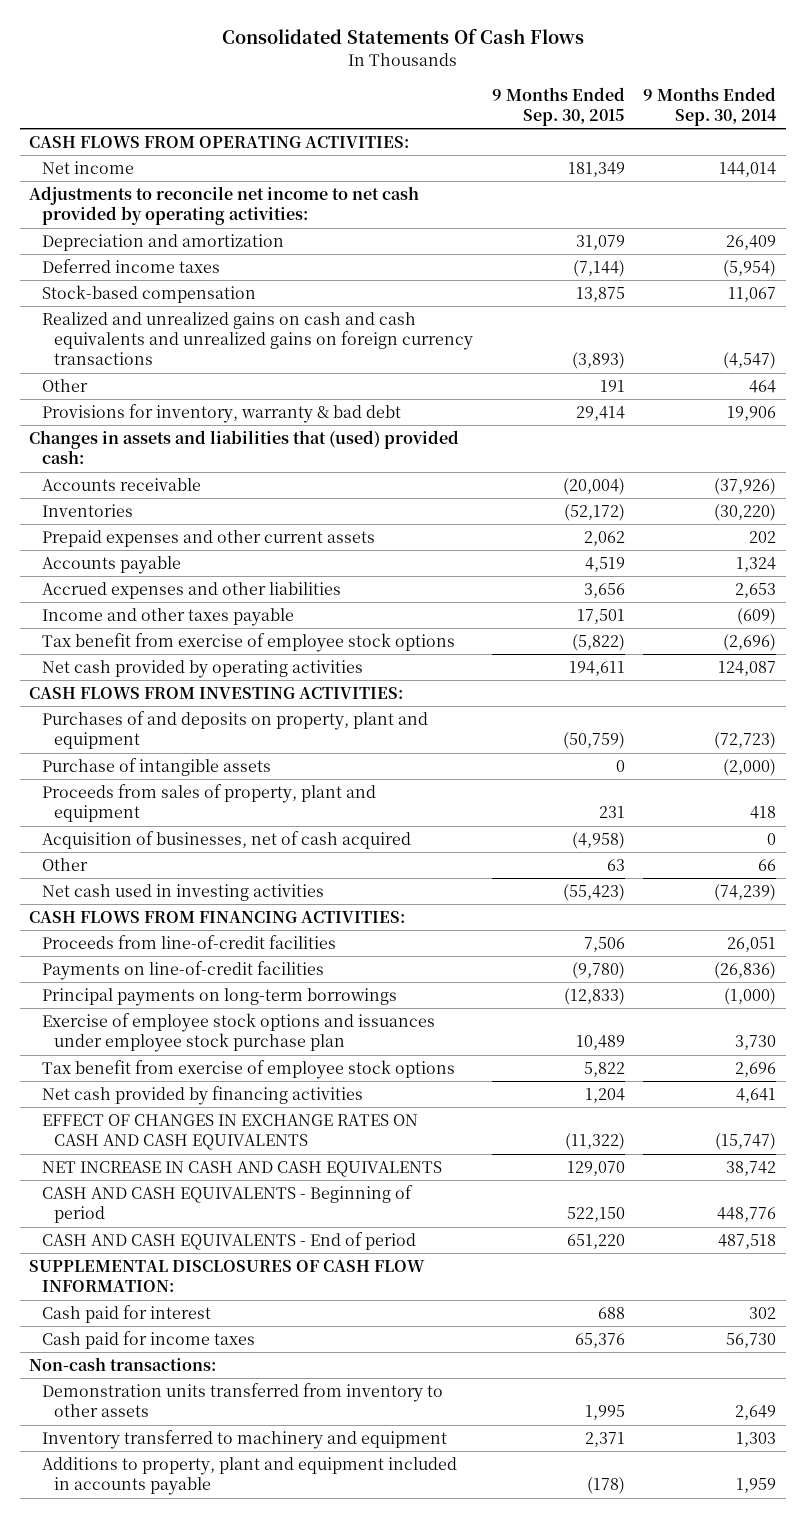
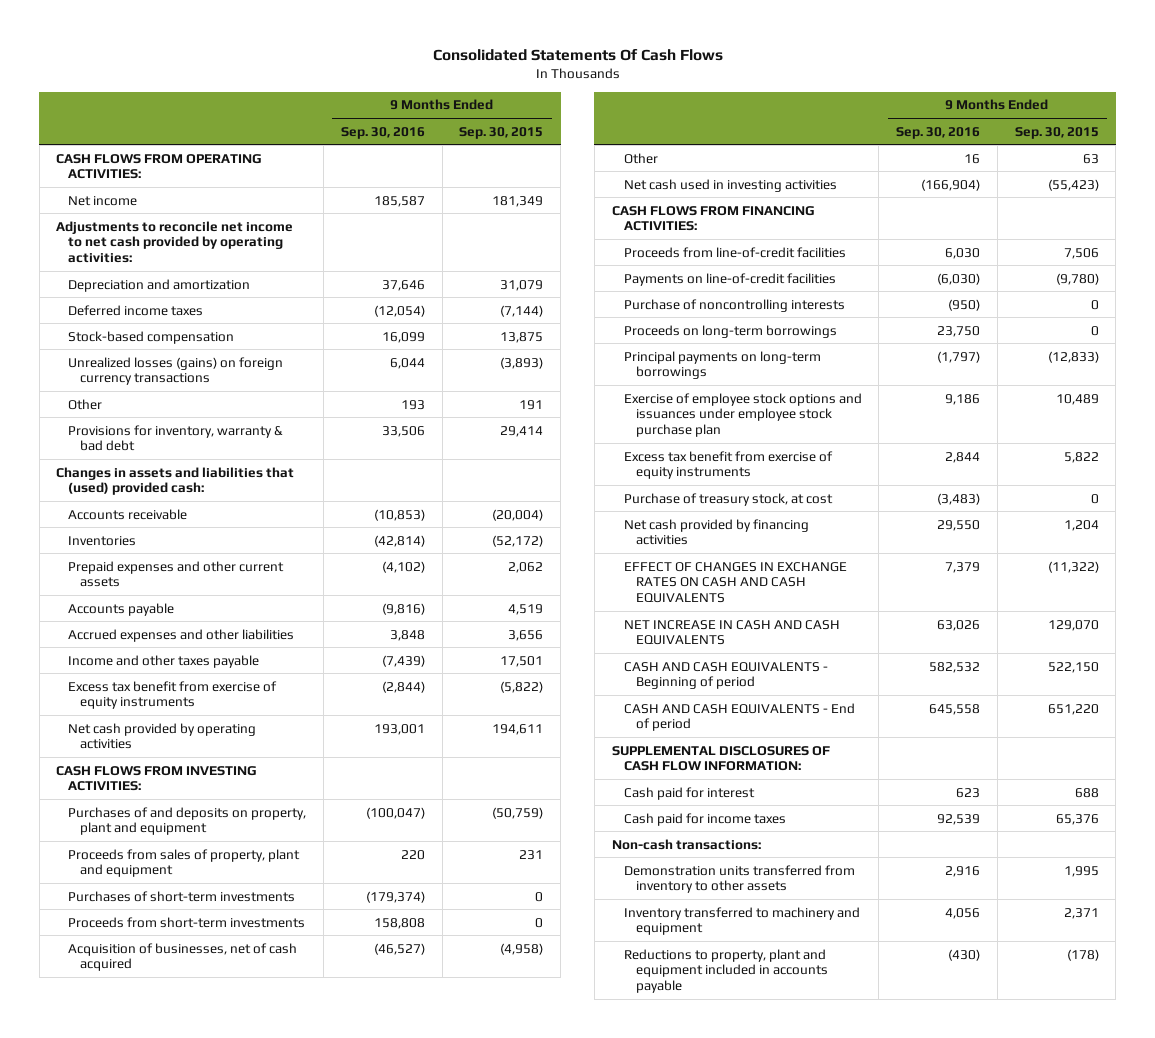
[643,86,778,126] 9 Months Ended Sep. 30, 2014 -> none
none -> [340,126,425,139] Sep. 30, 2016
[41,311,473,366] Realized and unrealized gains on cash and cash equivalents and unrealized gains on foreign currency transactions -> [68,356,284,386] Unrealized losses (gains) on foreign currency transactions
[41,632,455,652] Tax benefit from exercise of employee stock options -> [68,680,278,710] Excess tax benefit from exercise of equity instruments
[41,757,271,776] Purchase of intangible assets -> none
none -> [68,890,296,902] Purchases of short-term investments
none -> [68,916,306,928] Proceeds from short-term investments
none -> [623,298,845,312] Purchase of noncontrolling interests
none -> [623,324,837,338] Proceeds on long-term borrowings
[41,1059,455,1079] Tax benefit from exercise of employee stock options -> [623,450,833,480] Excess tax benefit from exercise of equity instruments
none -> [623,492,833,506] Purchase of treasury stock, at cost
[41,1456,457,1496] Additions to property, plant and equipment included in accounts payable -> [623,948,828,994] Reductions to property, plant and equipment included in accounts payable

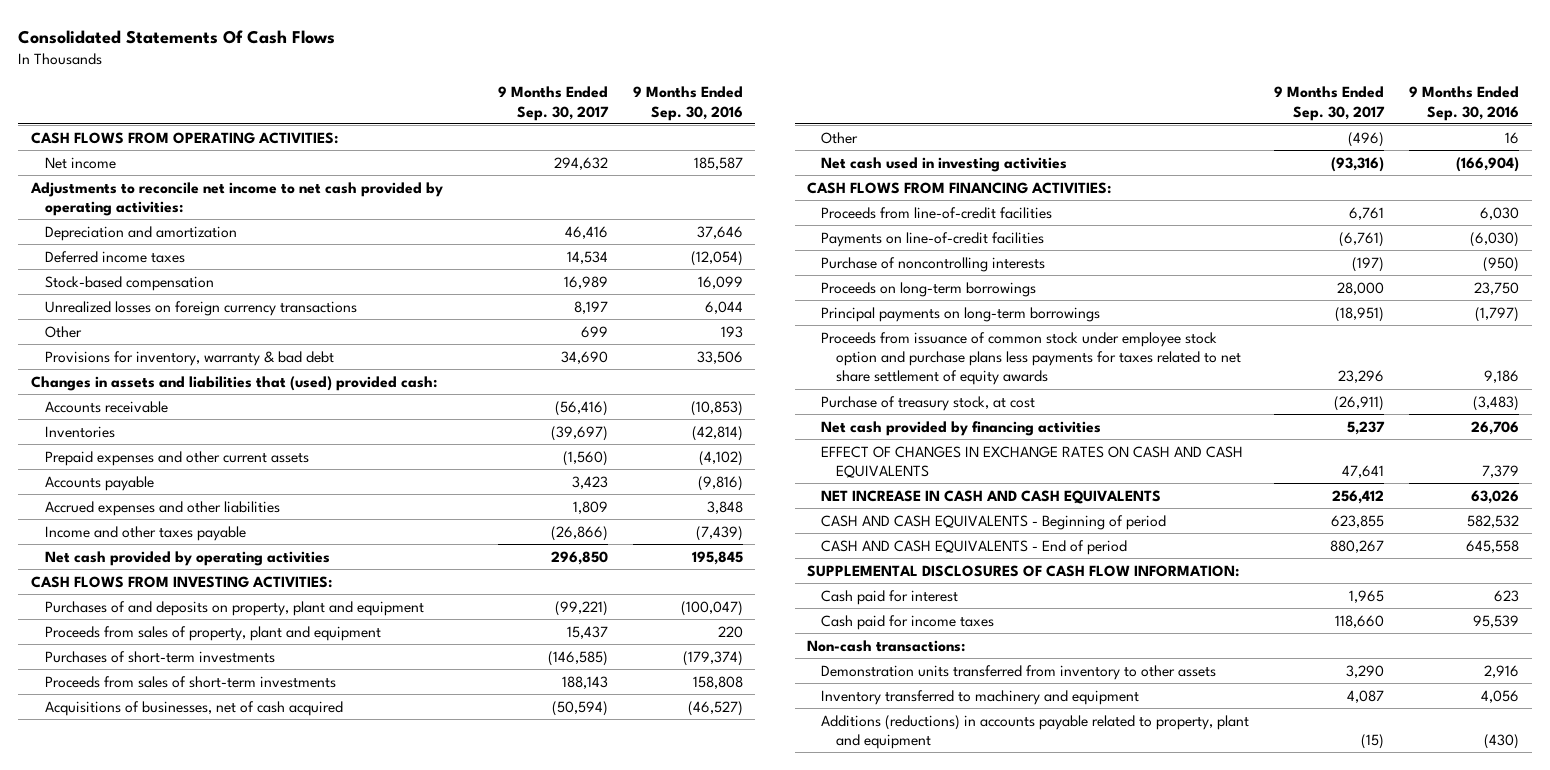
[459,126,544,139] Sep. 30, 2015 -> none
none -> [497,86,609,121] 9 Months Ended Sep. 30, 2017
[68,356,284,386] Unrealized losses (gains) on foreign currency transactions -> [44,300,357,316] Unrealized losses on foreign currency transactions
[68,680,278,710] Excess tax benefit from exercise of equity instruments -> none
[373,723,425,735] 193,001 -> [691,550,743,565] 195,845
[68,916,306,928] Proceeds from short-term investments -> [44,675,336,688] Proceeds from sales of short-term investments
[68,942,298,972] Acquisition of businesses, net of cash acquired -> [44,700,343,716] Acquisitions of businesses, net of cash acquired
[623,450,833,480] Excess tax benefit from exercise of equity instruments -> none
[623,392,862,438] Exercise of employee stock options and issuances under employee stock purchase plan -> [821,331,1241,386] Proceeds from issuance of common stock under employee stock option and purchase plans less payments for taxes related to net share settlement of equity awards
[937,519,981,531] 29,550 -> [1471,420,1520,435] 26,706
[937,813,981,825] 92,539 -> [1473,614,1520,628] 95,539
[623,948,828,994] Reductions to property, plant and equipment included in accounts payable -> [821,714,1250,749] Additions (reductions) in accounts payable related to property, plant and equipment

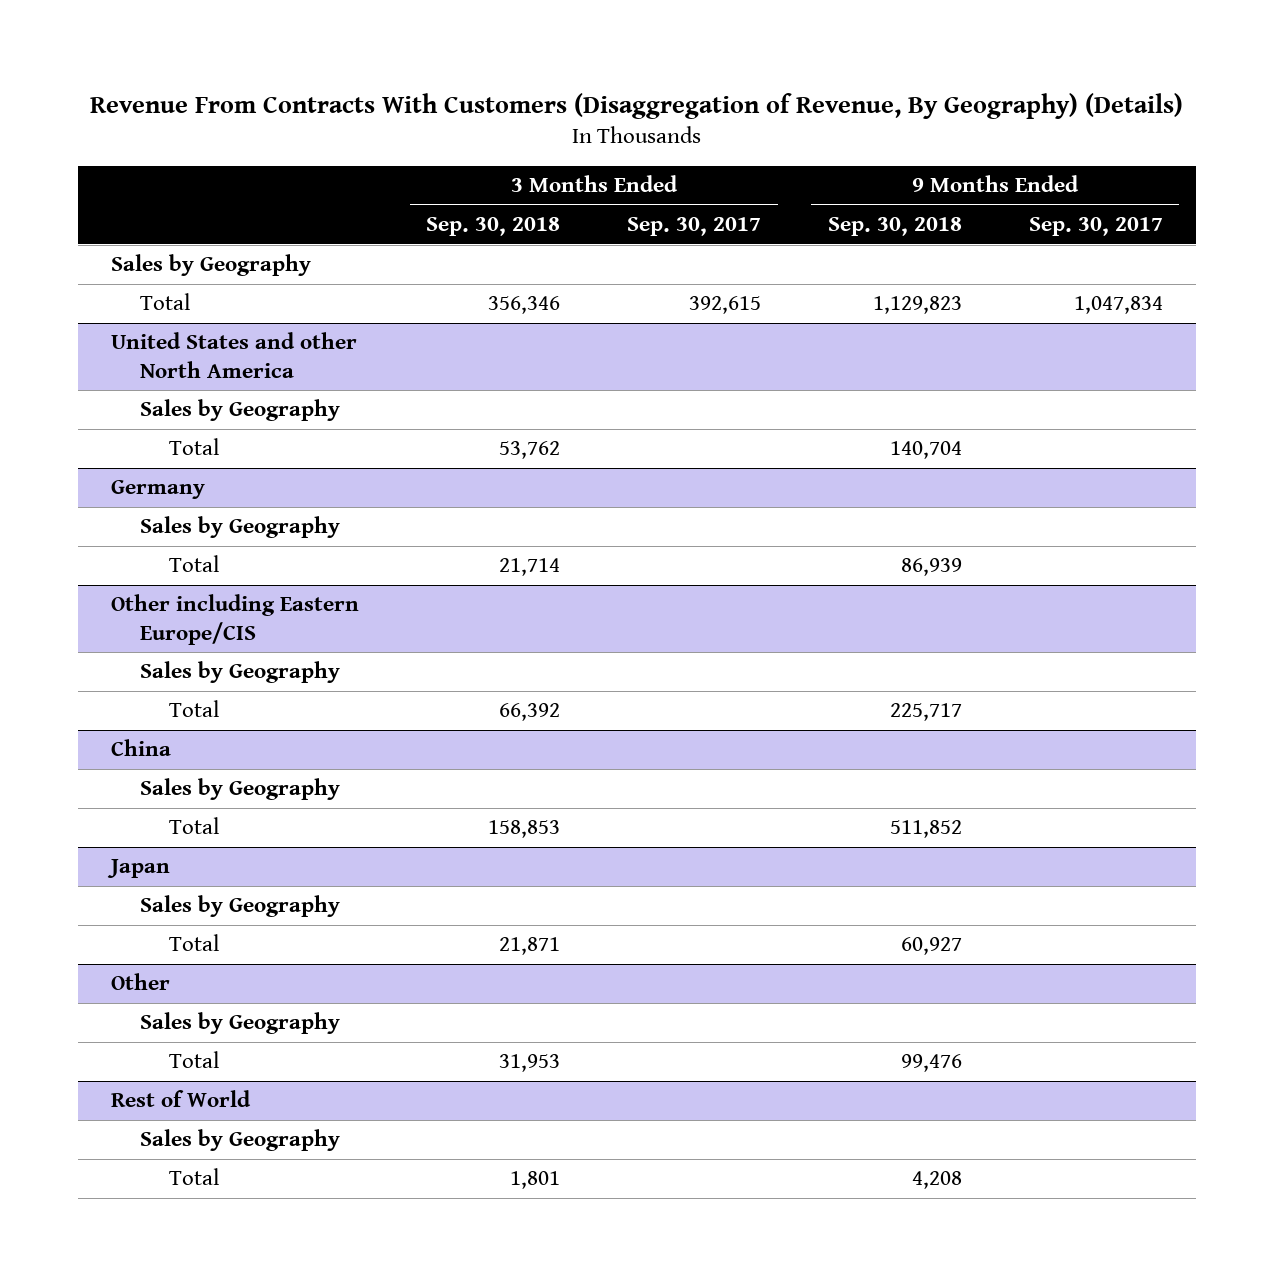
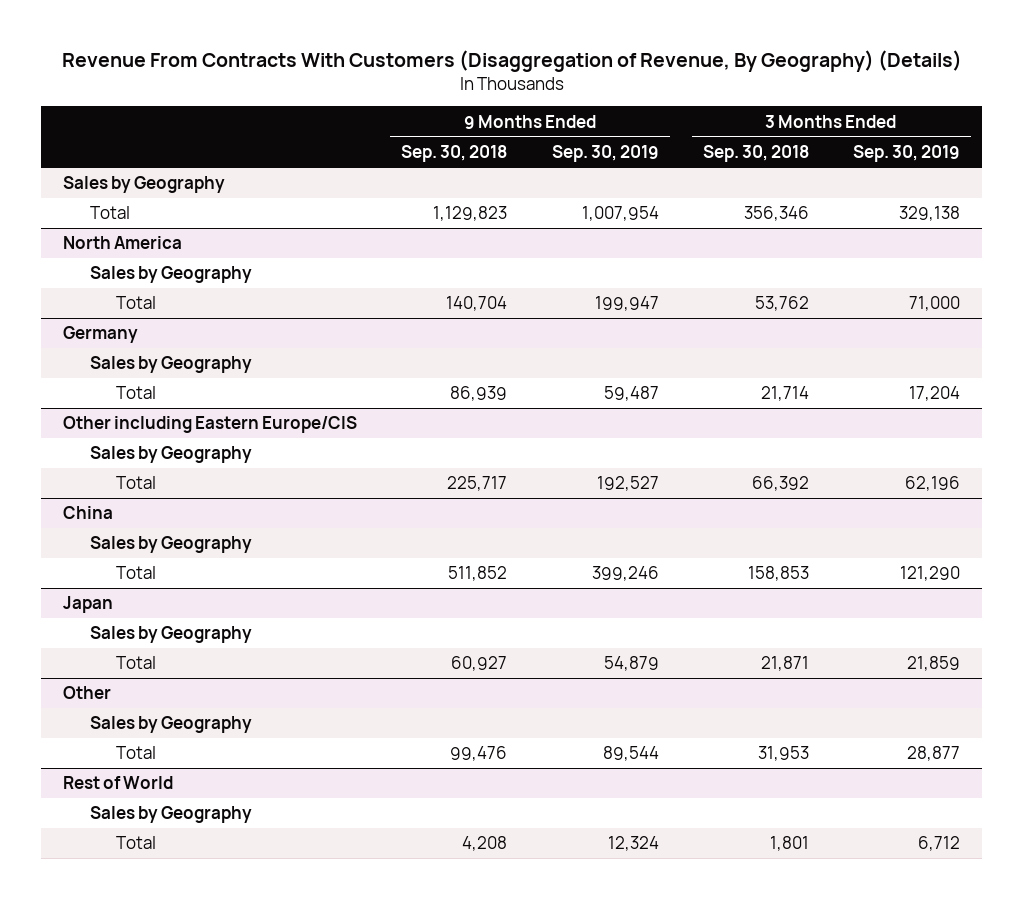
[627,217,762,237] Sep. 30, 2017 -> none
[1028,217,1163,237] Sep. 30, 2017 -> none
none -> [551,145,659,163] Sep. 30, 2019
none -> [853,145,961,163] Sep. 30, 2019
[111,332,358,378] United States and other North America -> [62,236,182,250] North America

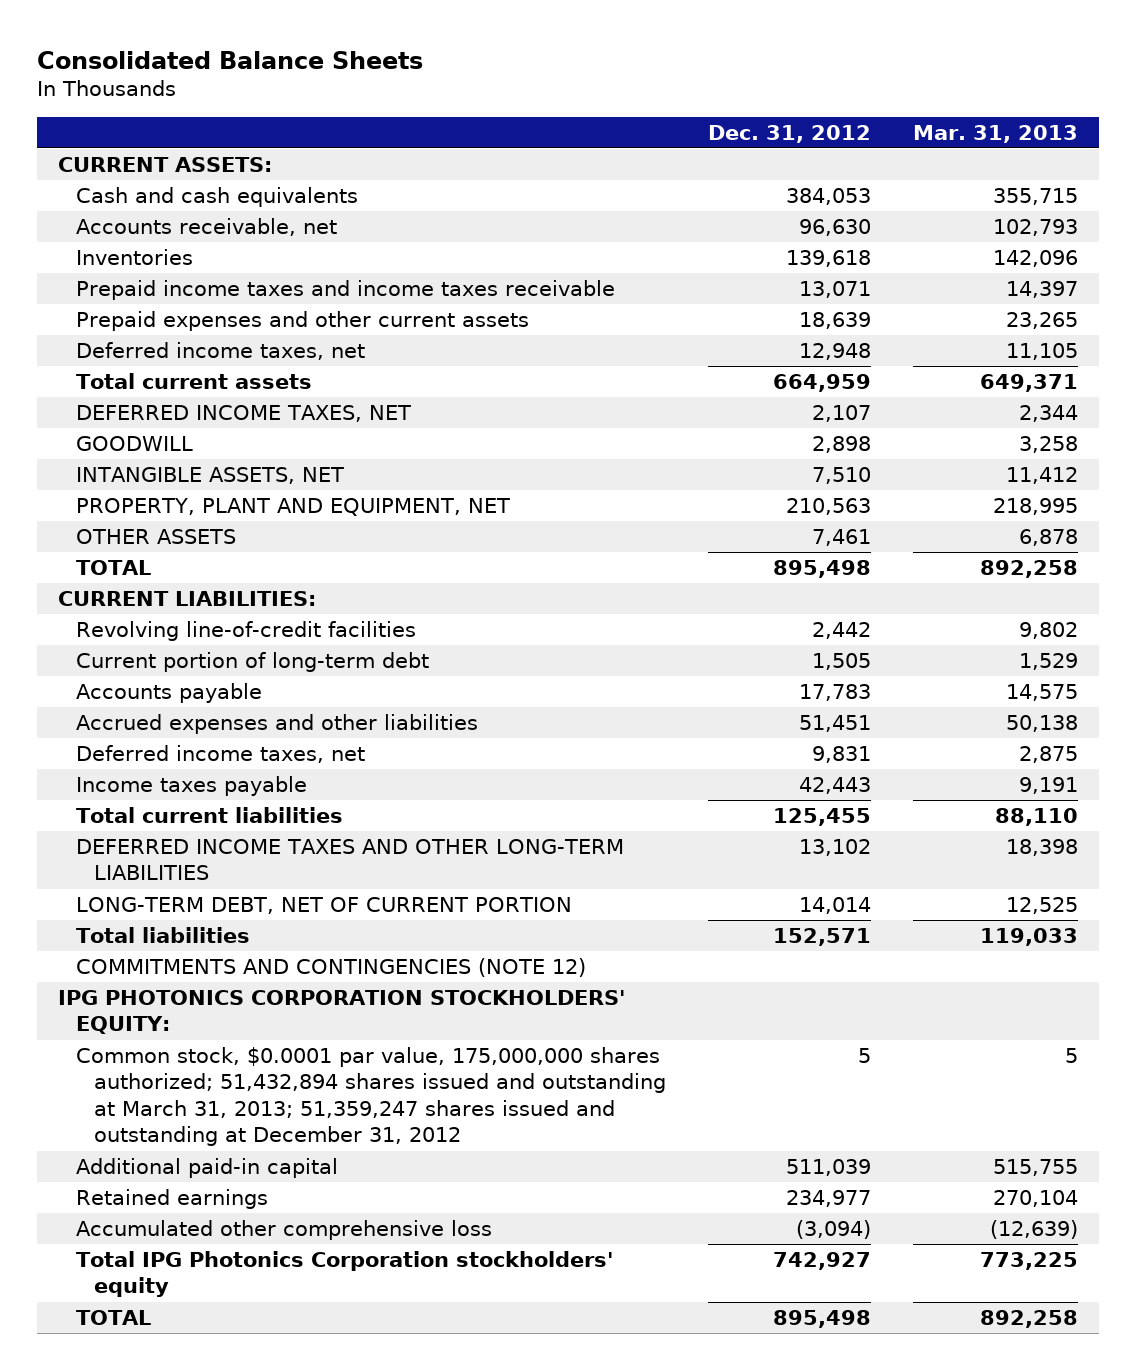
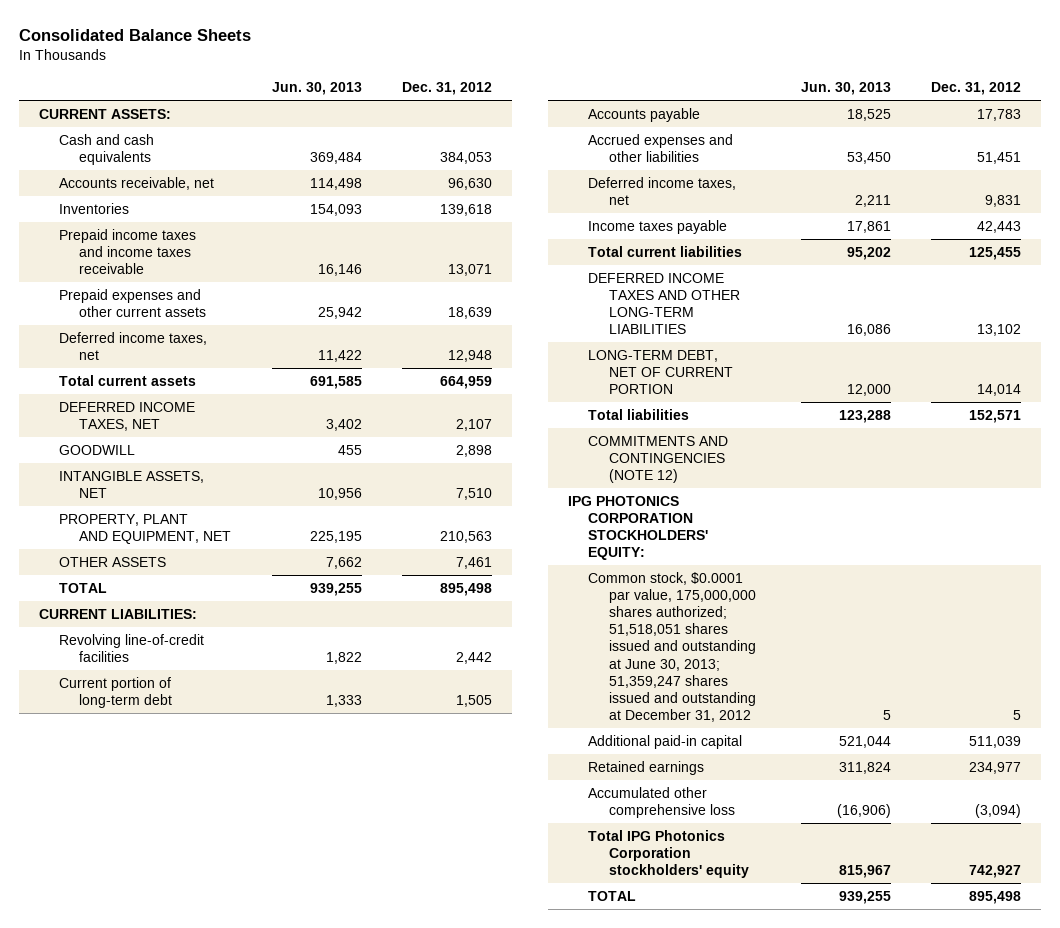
[912,124,1078,143] Mar. 31, 2013 -> none
none -> [271,82,362,96] Jun. 30, 2013
[76,1047,667,1147] Common stock, $0.0001 par value, 175,000,000 shares authorized; 51,432,894 shares issued and outstanding at March 31, 2013; 51,359,247 shares issued and outstanding at December 31, 2012 -> [588,571,756,722] Common stock, $0.0001 par value, 175,000,000 shares authorized; 51,518,051 shares issued and outstanding at June 30, 2013; 51,359,247 shares issued and outstanding at December 31, 2012

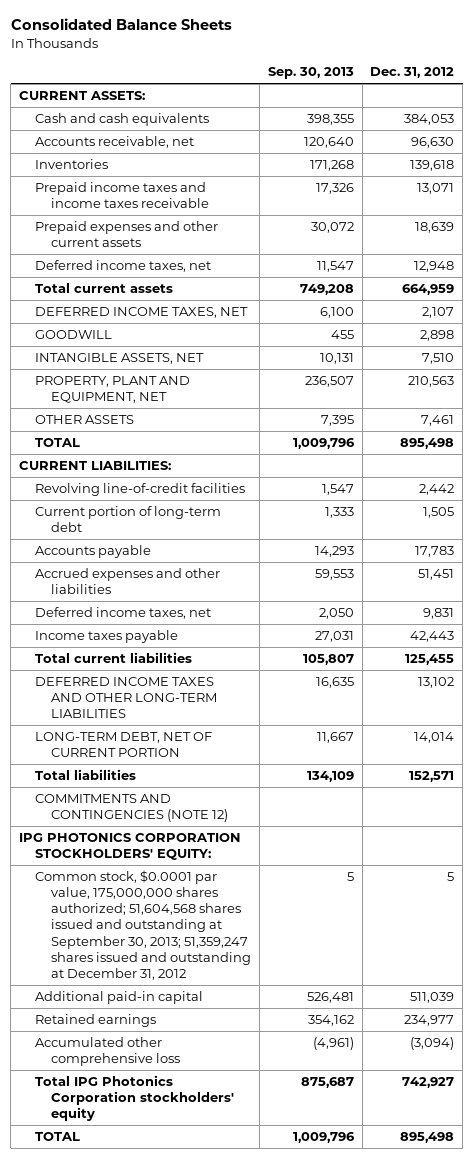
[271,82,362,96] Jun. 30, 2013 -> none
none -> [267,67,354,80] Sep. 30, 2013
[588,571,756,722] Common stock, $0.0001 par value, 175,000,000 shares authorized; 51,518,051 shares issued and outstanding at June 30, 2013; 51,359,247 shares issued and outstanding at December 31, 2012 -> [34,869,251,980] Common stock, $0.0001 par value, 175,000,000 shares authorized; 51,604,568 shares issued and outstanding at September 30, 2013; 51,359,247 shares issued and outstanding at December 31, 2012

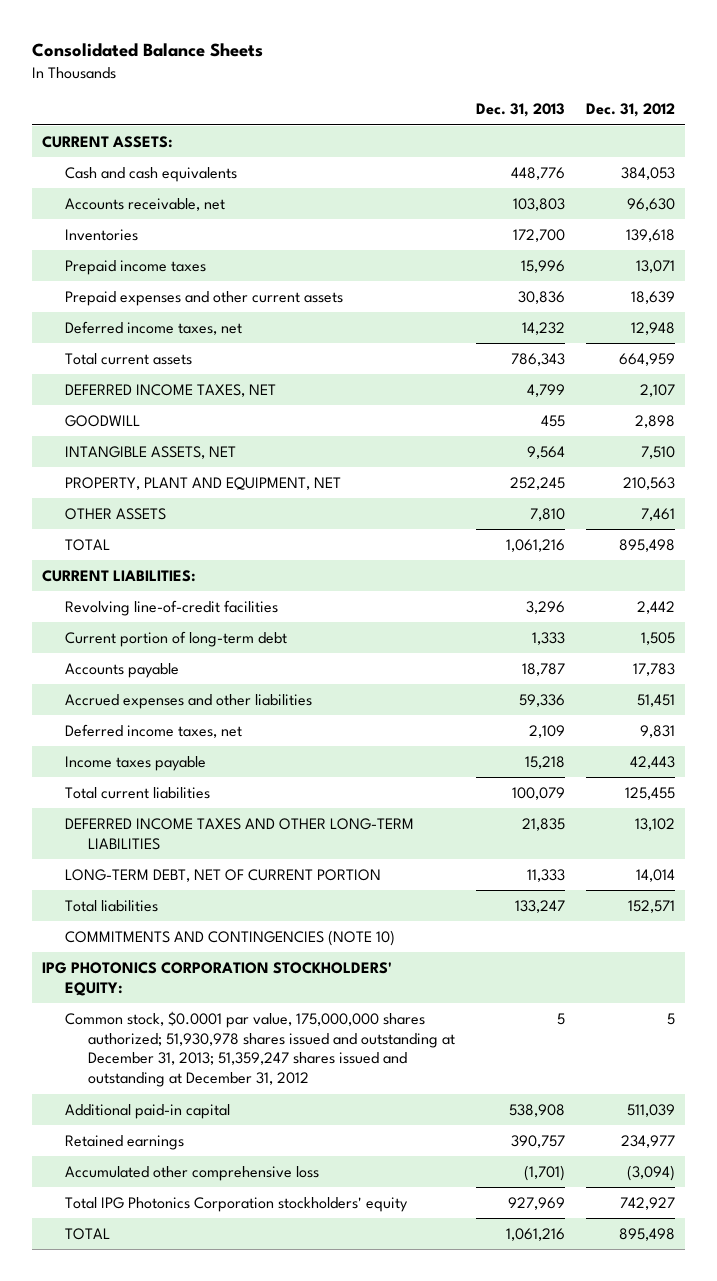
[267,67,354,80] Sep. 30, 2013 -> none
none -> [475,103,565,118] Dec. 31, 2013
[34,181,209,209] Prepaid income taxes and income taxes receivable -> [64,259,206,275] Prepaid income taxes
[34,793,228,823] COMMITMENTS AND CONTINGENCIES (NOTE 12) -> [64,929,395,946] COMMITMENTS AND CONTINGENCIES (NOTE 10)
[34,869,251,980] Common stock, $0.0001 par value, 175,000,000 shares authorized; 51,604,568 shares issued and outstanding at September 30, 2013; 51,359,247 shares issued and outstanding at December 31, 2012 -> [64,1010,455,1088] Common stock, $0.0001 par value, 175,000,000 shares authorized; 51,930,978 shares issued and outstanding at December 31, 2013; 51,359,247 shares issued and outstanding at December 31, 2012

